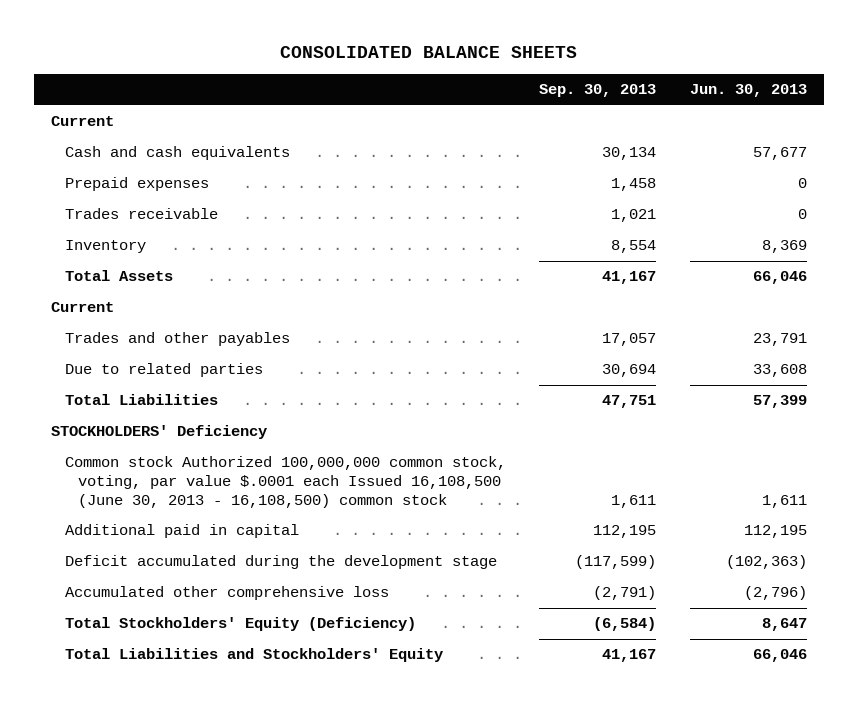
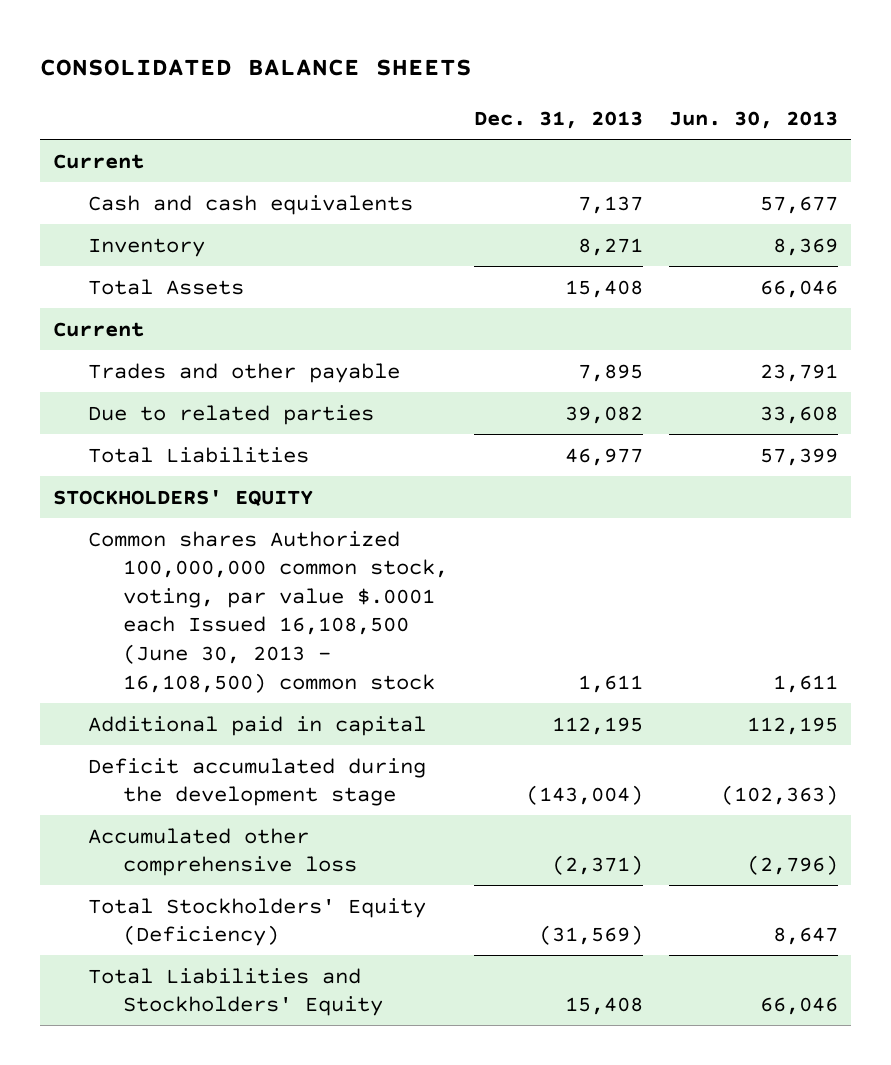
[539,84,657,98] Sep. 30, 2013 -> none
none -> [473,110,643,129] Dec. 31, 2013
[64,177,209,192] Prepaid expenses -> none
[64,208,218,220] Trades receivable -> none
[64,332,290,347] Trades and other payables -> [87,362,400,383] Trades and other payable
[50,425,267,440] STOCKHOLDERS' Deficiency -> [53,489,314,506] STOCKHOLDERS' EQUITY
[64,456,506,508] Common stock Authorized 100,000,000 common stock, voting, par value $.0001 each Issued 16,108,500 (June 30, 2013 - 16,108,500) common stock -> [87,530,448,693] Common shares Authorized 100,000,000 common stock, voting, par value $.0001 each Issued 16,108,500 (June 30, 2013 - 16,108,500) common stock

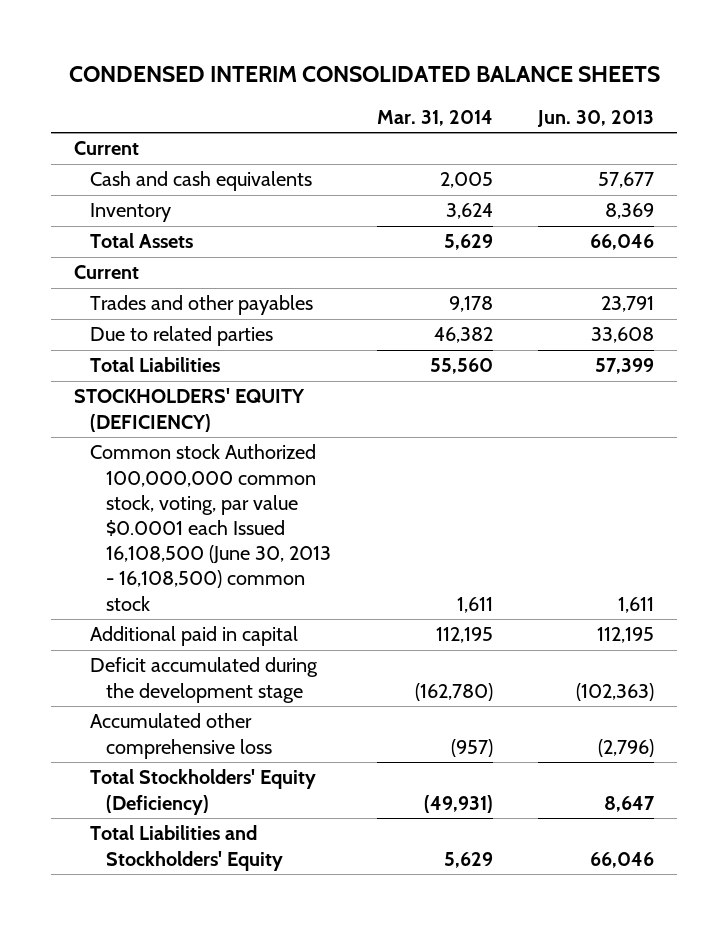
[40,58,473,76] CONSOLIDATED BALANCE SHEETS -> [68,65,660,82] CONDENSED INTERIM CONSOLIDATED BALANCE SHEETS
[473,110,643,129] Dec. 31, 2013 -> none
none -> [376,110,493,127] Mar. 31, 2014
[87,362,400,383] Trades and other payable -> [89,295,313,316] Trades and other payables
[53,489,314,506] STOCKHOLDERS' EQUITY -> [73,388,305,432] STOCKHOLDERS' EQUITY (DEFICIENCY)
[87,530,448,693] Common shares Authorized 100,000,000 common stock, voting, par value $.0001 each Issued 16,108,500 (June 30, 2013 - 16,108,500) common stock -> [89,444,331,611] Common stock Authorized 100,000,000 common stock, voting, par value $0.0001 each Issued 16,108,500 (June 30, 2013 - 16,108,500) common stock

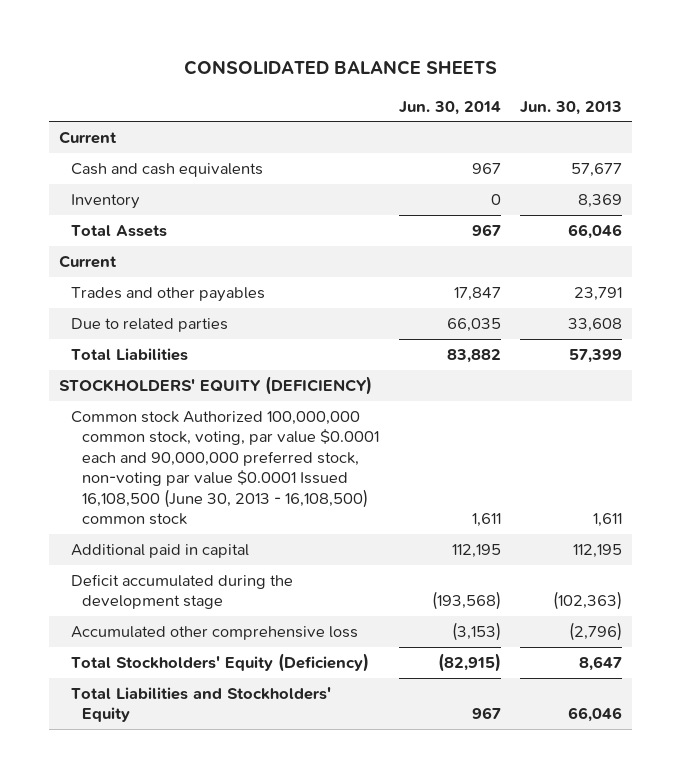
[68,65,660,82] CONDENSED INTERIM CONSOLIDATED BALANCE SHEETS -> [183,60,497,76] CONSOLIDATED BALANCE SHEETS
[376,110,493,127] Mar. 31, 2014 -> none
none -> [398,100,501,115] Jun. 30, 2014
[89,444,331,611] Common stock Authorized 100,000,000 common stock, voting, par value $0.0001 each Issued 16,108,500 (June 30, 2013 - 16,108,500) common stock -> [70,410,380,526] Common stock Authorized 100,000,000 common stock, voting, par value $0.0001 each and 90,000,000 preferred stock, non-voting par value $0.0001 Issued 16,108,500 (June 30, 2013 - 16,108,500) common stock

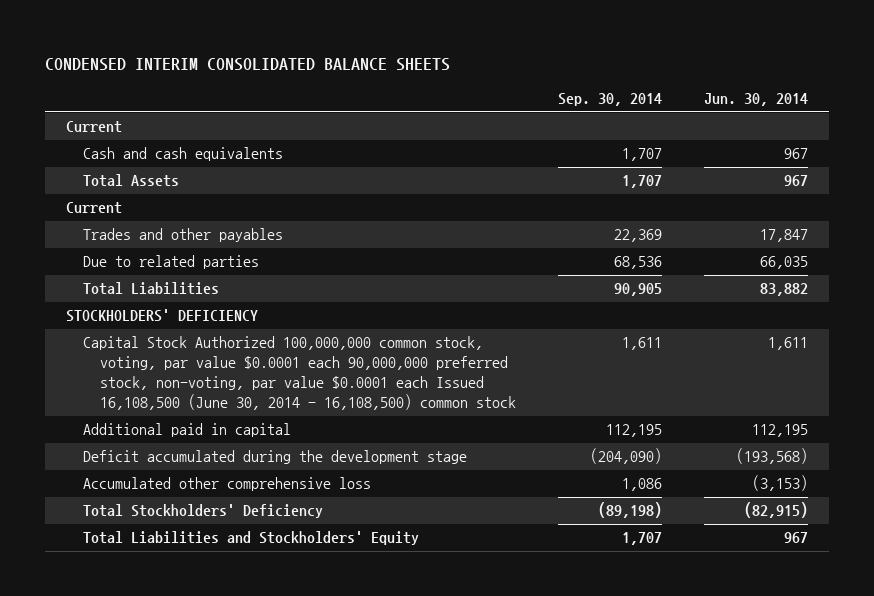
[183,60,497,76] CONSOLIDATED BALANCE SHEETS -> [45,58,451,72] CONDENSED INTERIM CONSOLIDATED BALANCE SHEETS
[520,100,623,115] Jun. 30, 2013 -> none
none -> [557,93,662,107] Sep. 30, 2014
[70,193,140,209] Inventory -> none
[58,375,372,395] STOCKHOLDERS' EQUITY (DEFICIENCY) -> [66,309,259,323] STOCKHOLDERS' DEFICIENCY
[70,410,380,526] Common stock Authorized 100,000,000 common stock, voting, par value $0.0001 each and 90,000,000 preferred stock, non-voting par value $0.0001 Issued 16,108,500 (June 30, 2013 - 16,108,500) common stock -> [82,336,516,411] Capital Stock Authorized 100,000,000 common stock, voting, par value $0.0001 each 90,000,000 preferred stock, non-voting, par value $0.0001 each Issued 16,108,500 (June 30, 2014 - 16,108,500) common stock
[70,652,369,672] Total Stockholders' Equity (Deficiency) -> [82,504,323,519] Total Stockholders' Deficiency

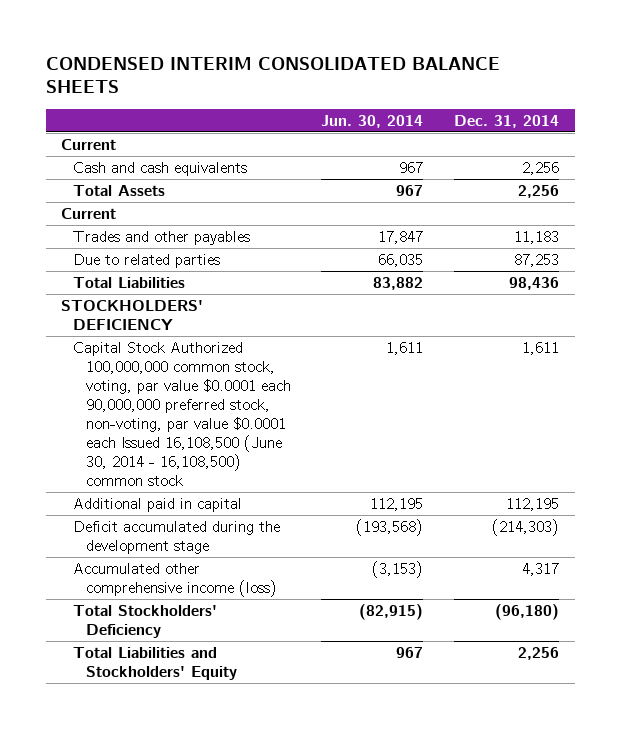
[557,93,662,107] Sep. 30, 2014 -> none
none -> [454,114,560,128] Dec. 31, 2014
[82,477,371,492] Accumulated other comprehensive loss -> [73,562,277,597] Accumulated other comprehensive income (loss)

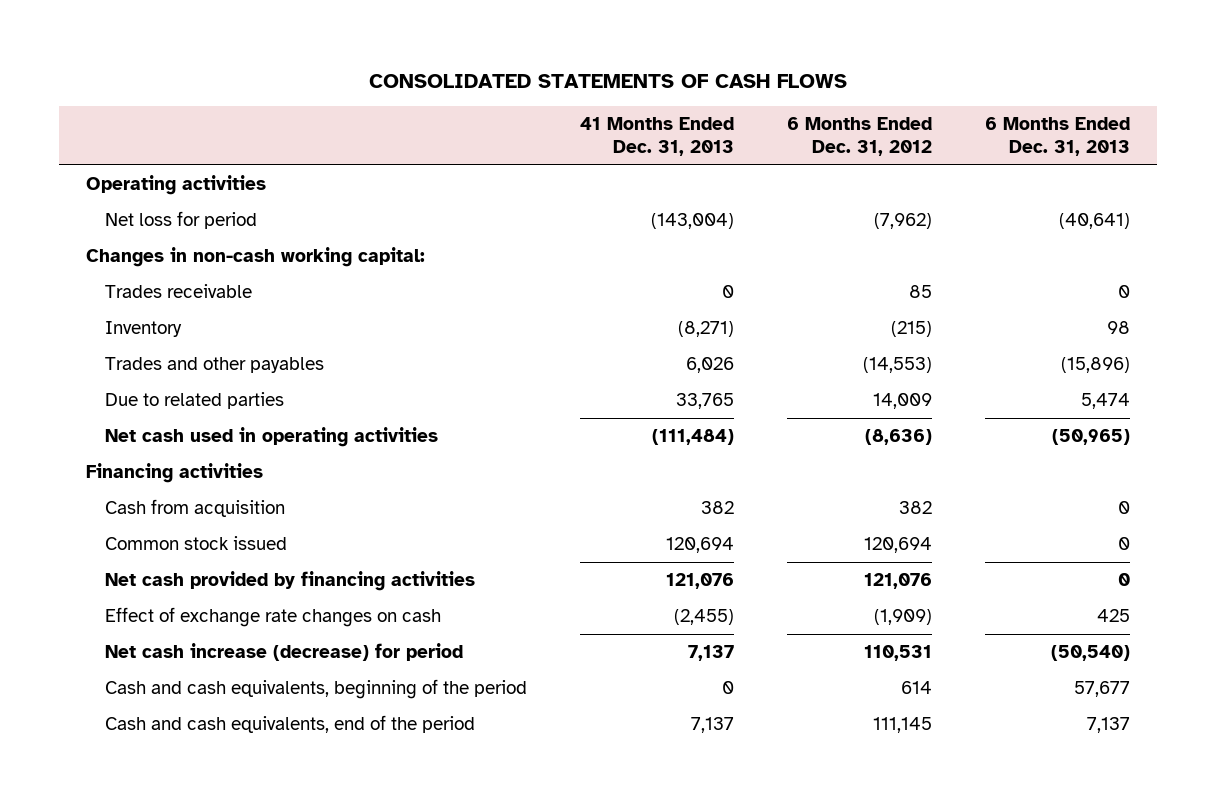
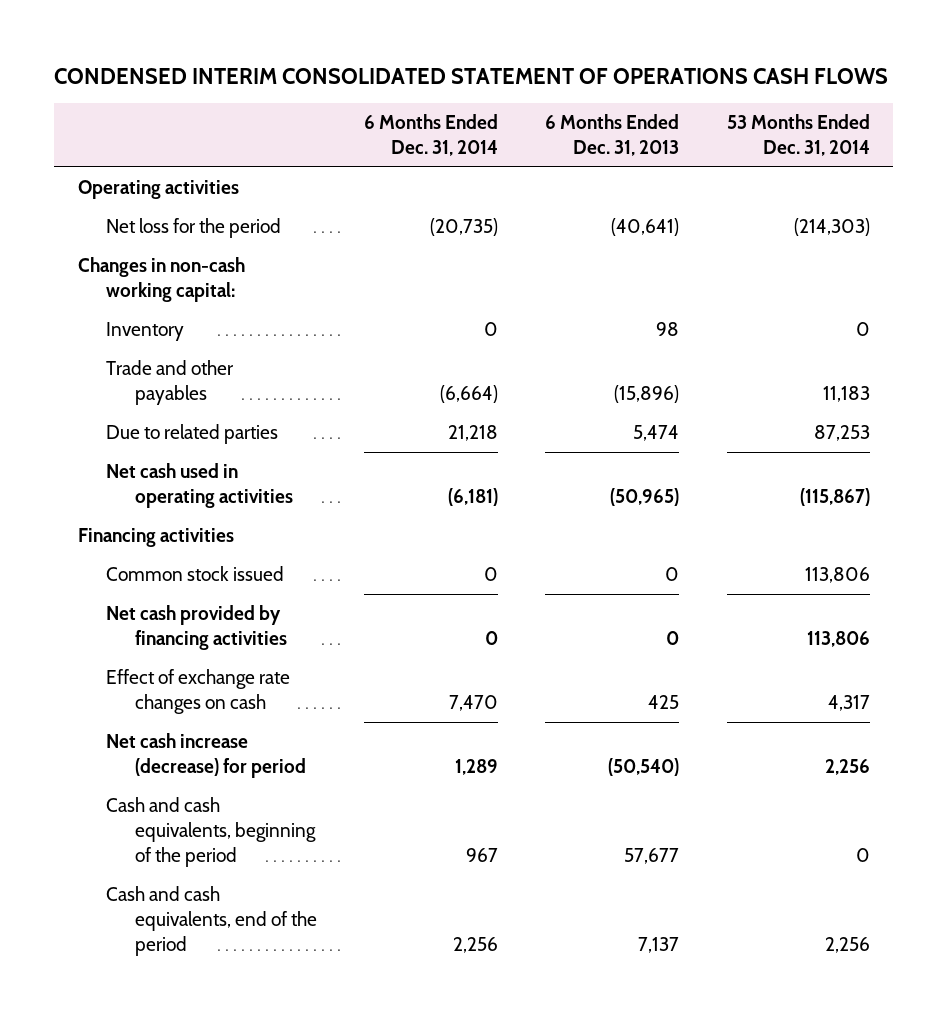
[369,73,848,88] CONSOLIDATED STATEMENTS OF CASH FLOWS -> [53,67,888,84] CONDENSED INTERIM CONSOLIDATED STATEMENT OF OPERATIONS CASH FLOWS
[579,117,734,157] 41 Months Ended Dec. 31, 2013 -> none
[787,117,933,157] 6 Months Ended Dec. 31, 2012 -> none
none -> [364,114,499,157] 6 Months Ended Dec. 31, 2014
none -> [726,114,870,157] 53 Months Ended Dec. 31, 2014
[104,211,257,230] Net loss for period -> [106,218,282,239] Net loss for the period
[104,284,252,299] Trades receivable -> none
[104,357,324,374] Trades and other payables -> [106,360,235,406] Trade and other payables
[104,499,285,518] Cash from acquisition -> none

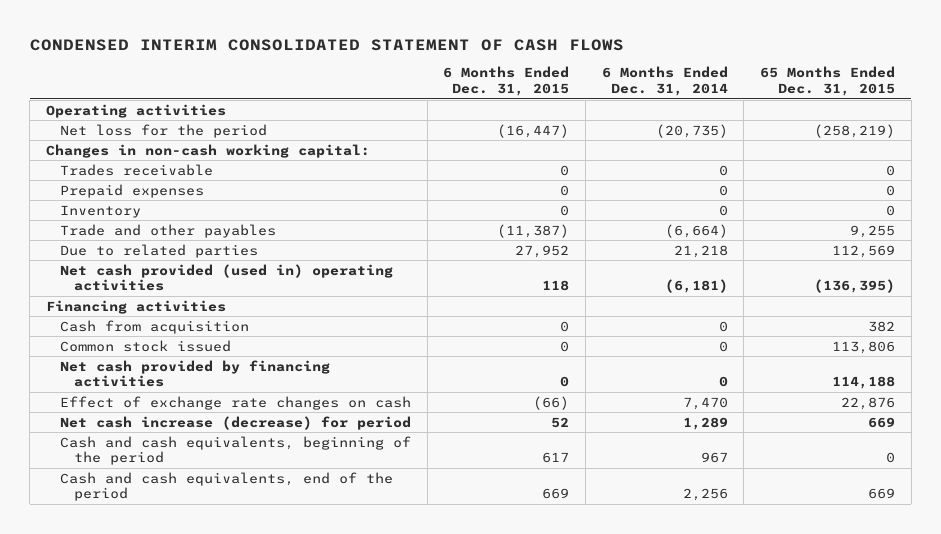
[53,67,888,84] CONDENSED INTERIM CONSOLIDATED STATEMENT OF OPERATIONS CASH FLOWS -> [29,38,624,51] CONDENSED INTERIM CONSOLIDATED STATEMENT OF CASH FLOWS
[545,114,680,157] 6 Months Ended Dec. 31, 2013 -> none
[726,114,870,157] 53 Months Ended Dec. 31, 2014 -> none
none -> [443,66,570,96] 6 Months Ended Dec. 31, 2015
none -> [759,66,895,96] 65 Months Ended Dec. 31, 2015
none -> [60,163,214,176] Trades receivable
none -> [60,183,205,198] Prepaid expenses
[106,463,293,509] Net cash used in operating activities -> [60,263,394,292] Net cash provided (used in) operating activities
none -> [60,319,250,334] Cash from acquisition

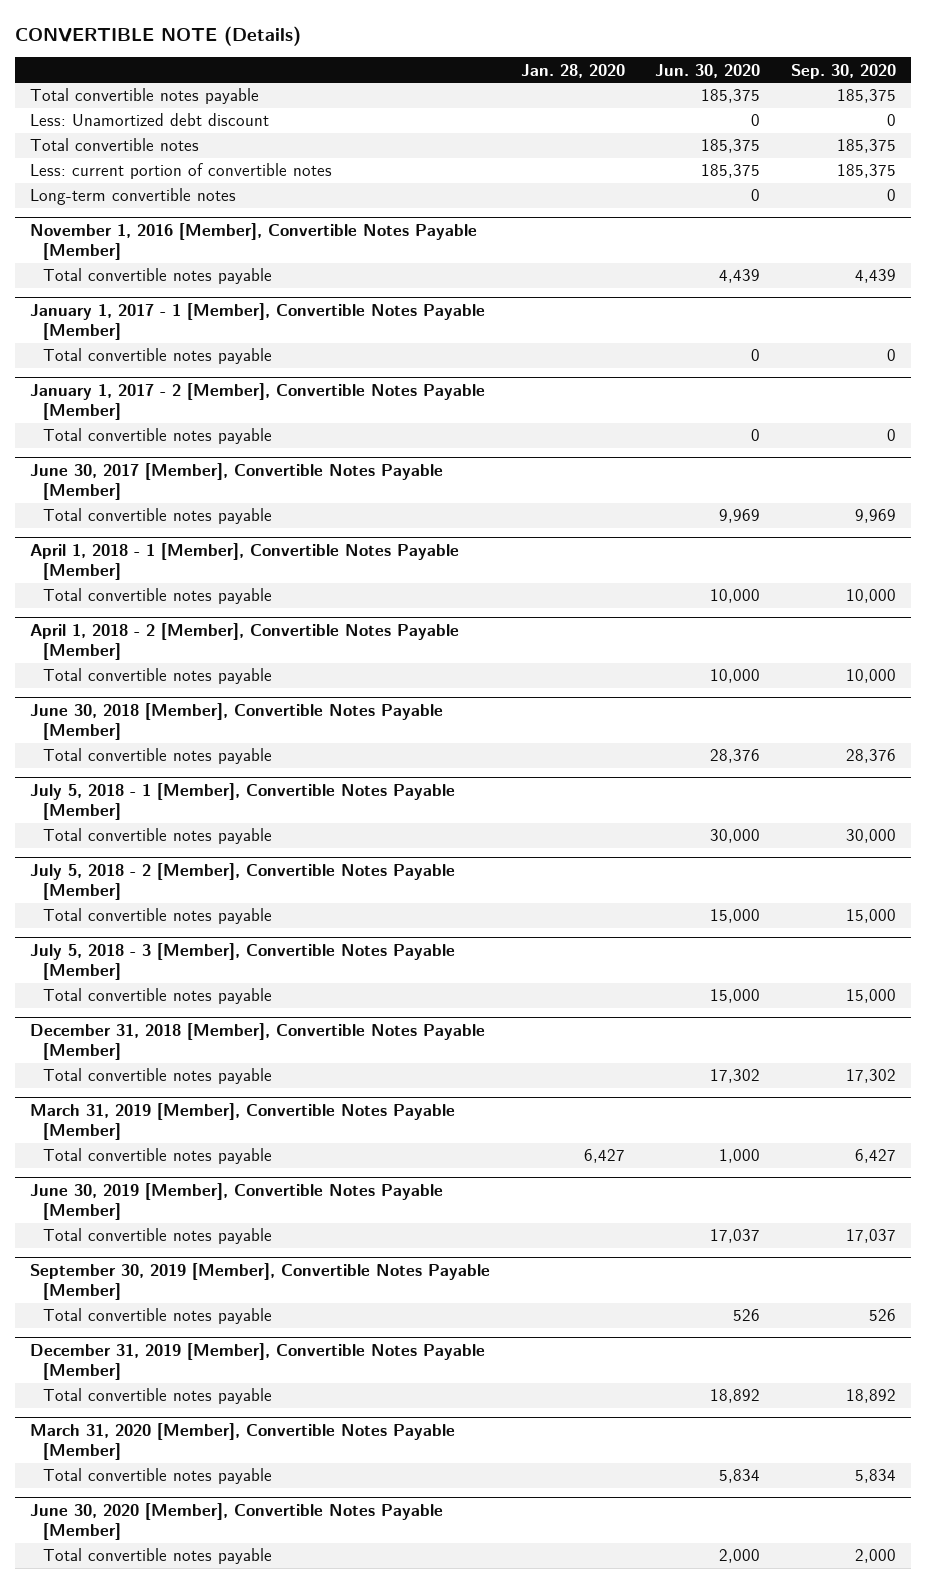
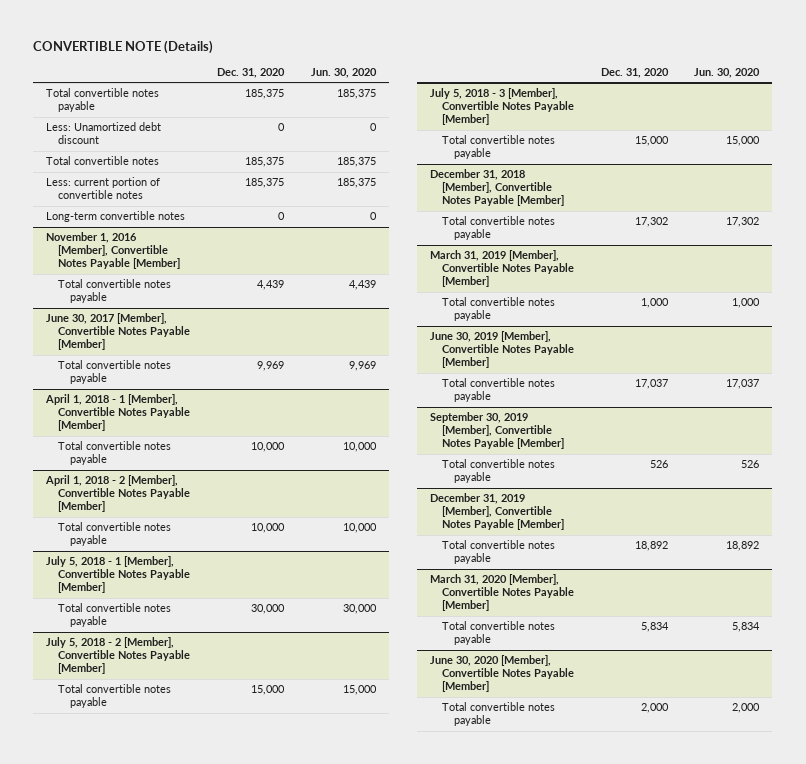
[520,63,625,78] Jan. 28, 2020 -> none
[790,63,896,79] Sep. 30, 2020 -> none
none -> [216,68,285,79] Dec. 31, 2020
[30,303,486,341] January 1, 2017 - 1 [Member], Convertible Notes Payable [Member] -> none
[43,348,273,365] Total convertible notes payable -> none
[30,383,486,421] January 1, 2017 - 2 [Member], Convertible Notes Payable [Member] -> none
[43,428,273,445] Total convertible notes payable -> none
[30,703,444,741] June 30, 2018 [Member], Convertible Notes Payable [Member] -> none
[43,748,273,765] Total convertible notes payable -> none

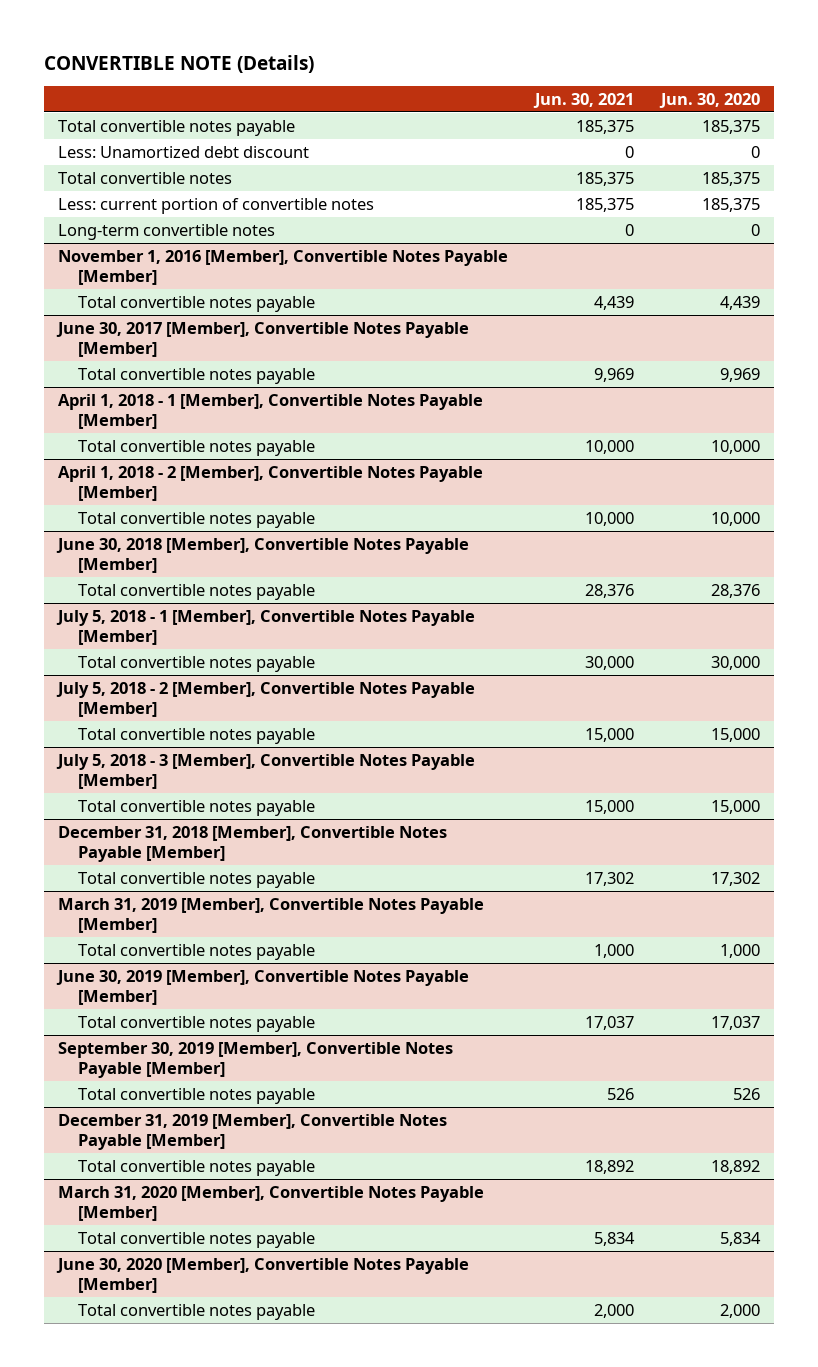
[216,68,285,79] Dec. 31, 2020 -> none
none -> [532,93,634,109] Jun. 30, 2021
none -> [55,537,469,574] June 30, 2018 [Member], Convertible Notes Payable [Member]
none -> [77,583,315,600] Total convertible notes payable

